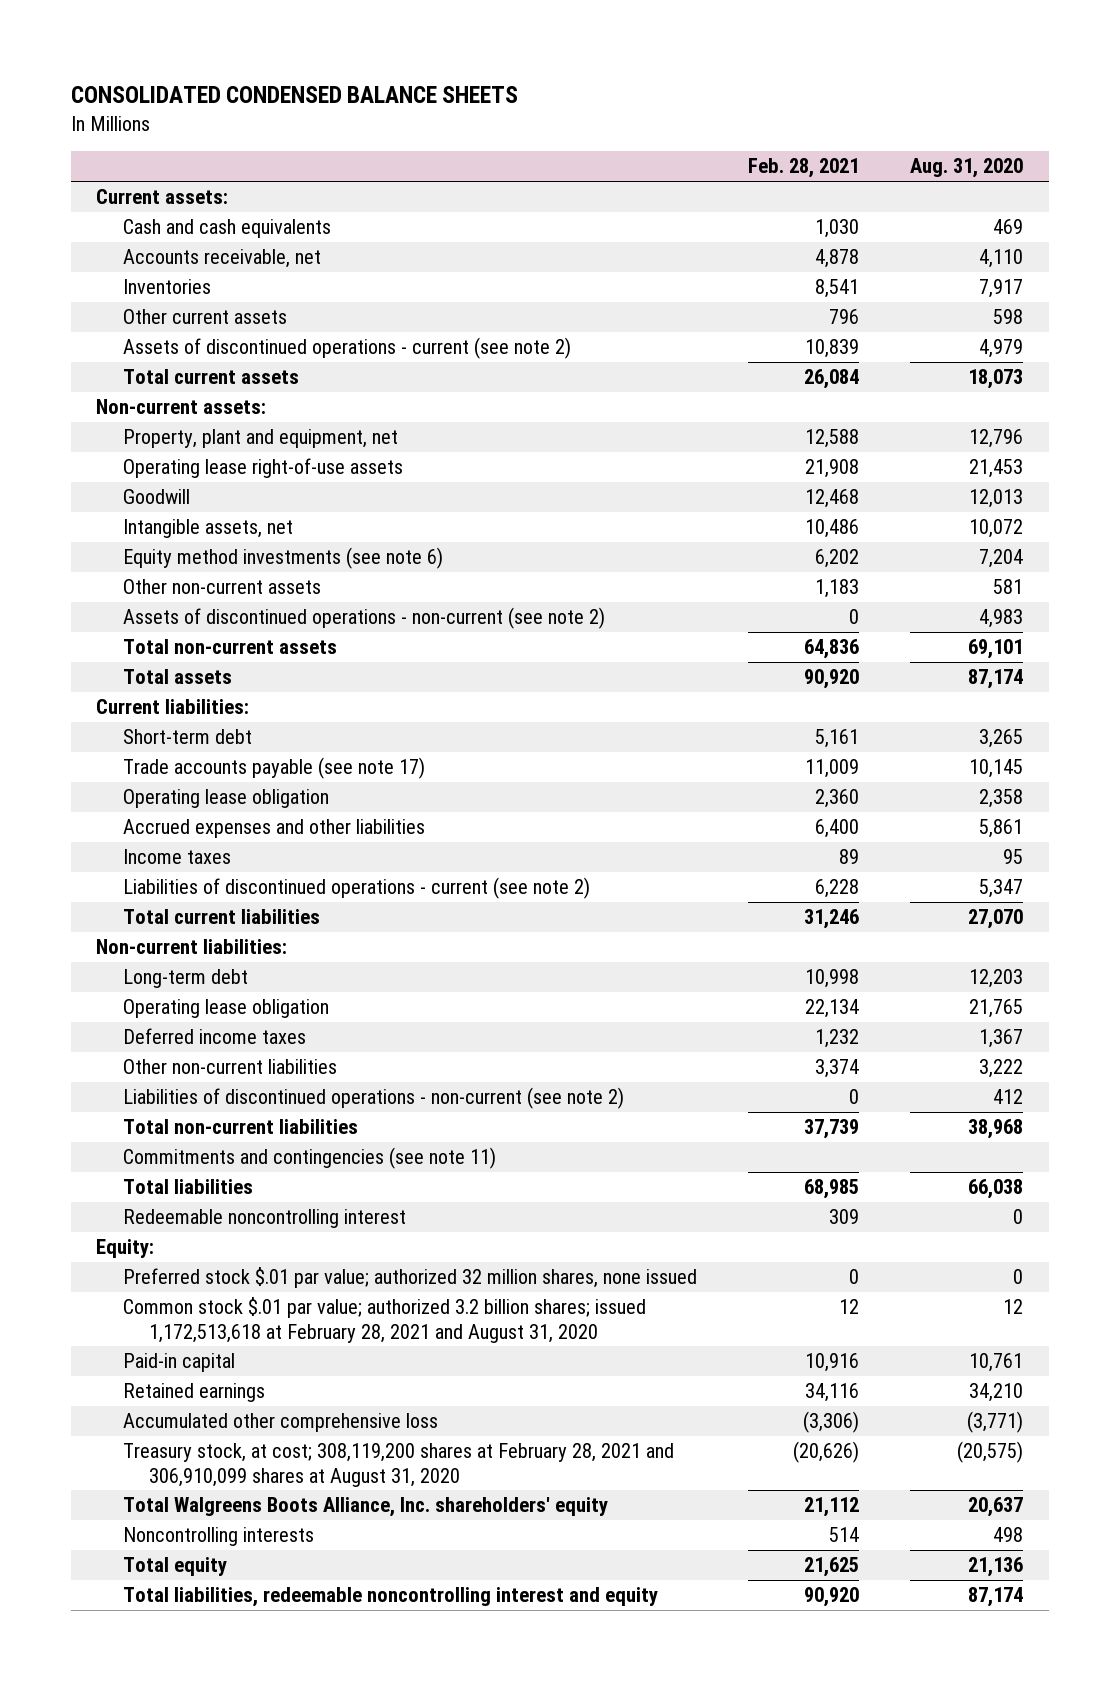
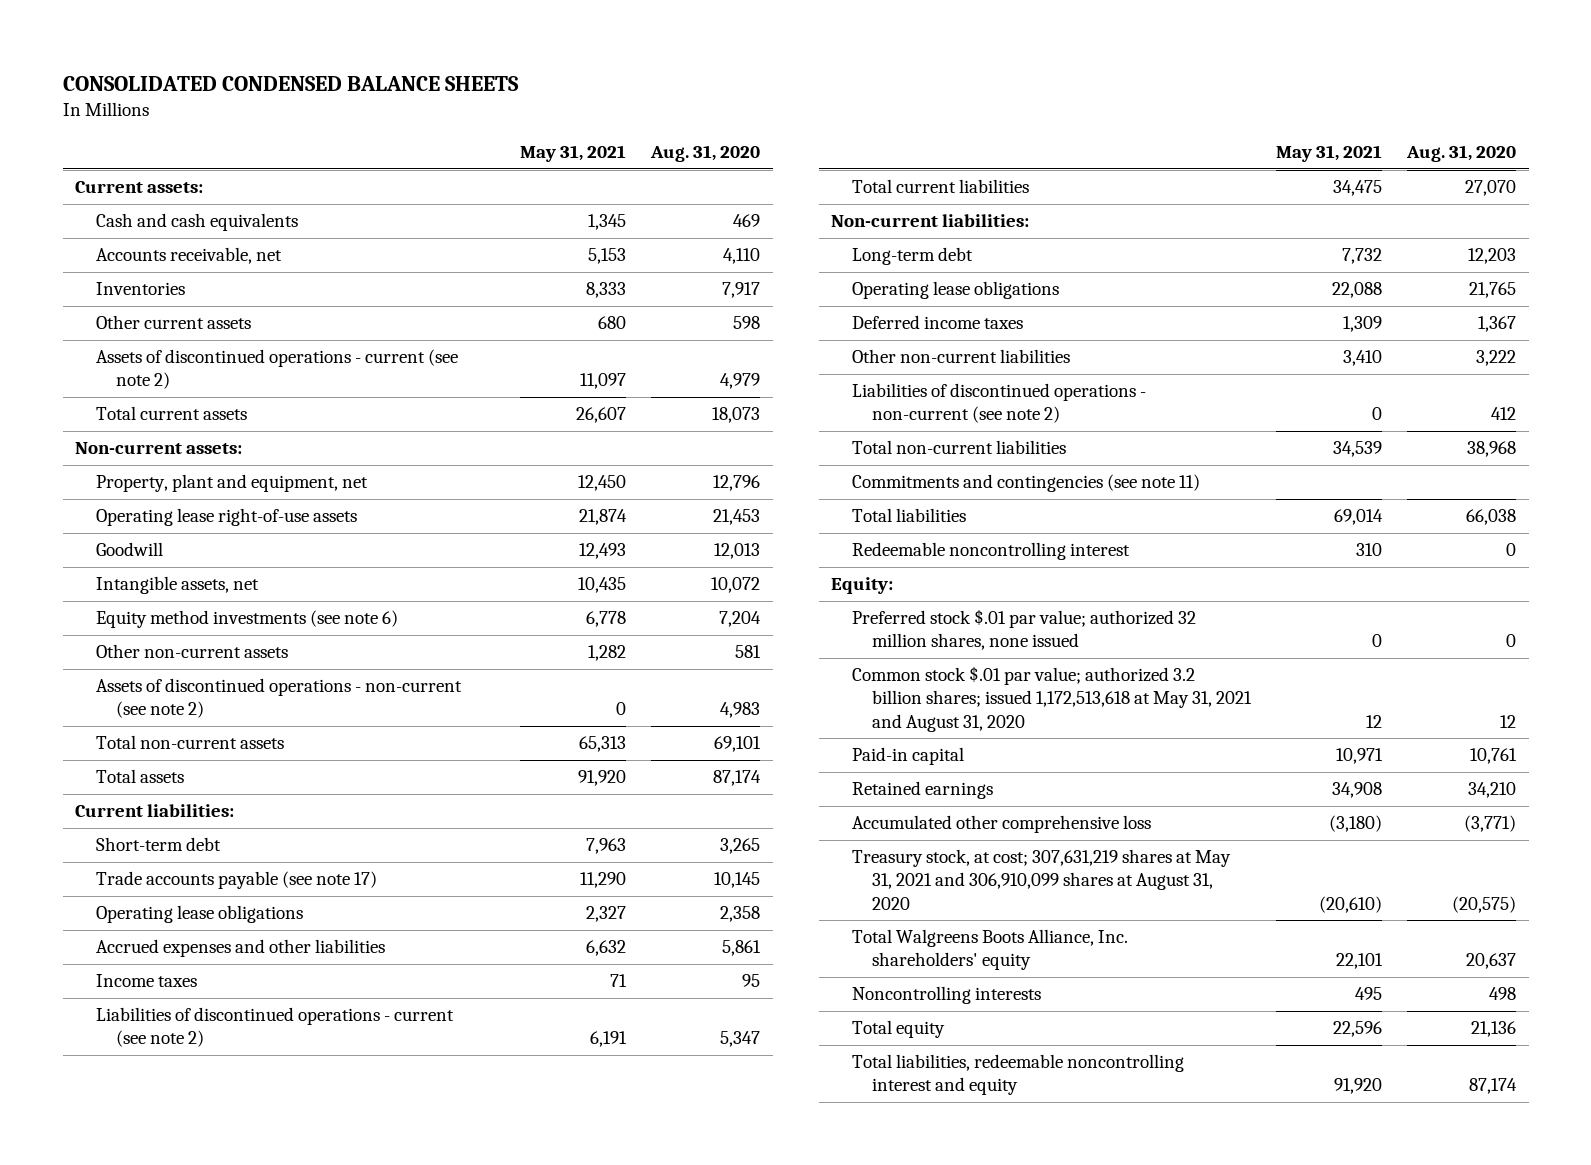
[748,158,860,179] Feb. 28, 2021 -> none
none -> [520,145,627,163] May 31, 2021
[122,789,329,809] Operating lease obligation -> [95,905,303,924] Operating lease obligations
[122,999,329,1019] Operating lease obligation -> [851,281,1059,300] Operating lease obligations
[122,1297,646,1343] Common stock $.01 par value; authorized 3.2 billion shares; issued 1,172,513,618 at February 28, 2021 and August 31, 2020 -> [851,666,1253,732] Common stock $.01 par value; authorized 3.2 billion shares; issued 1,172,513,618 at May 31, 2021 and August 31, 2020
[122,1443,674,1487] Treasury stock, at cost; 308,119,200 shares at February 28, 2021 and 306,910,099 shares at August 31, 2020 -> [851,849,1231,910] Treasury stock, at cost; 307,631,219 shares at May 31, 2021 and 306,910,099 shares at August 31, 2020

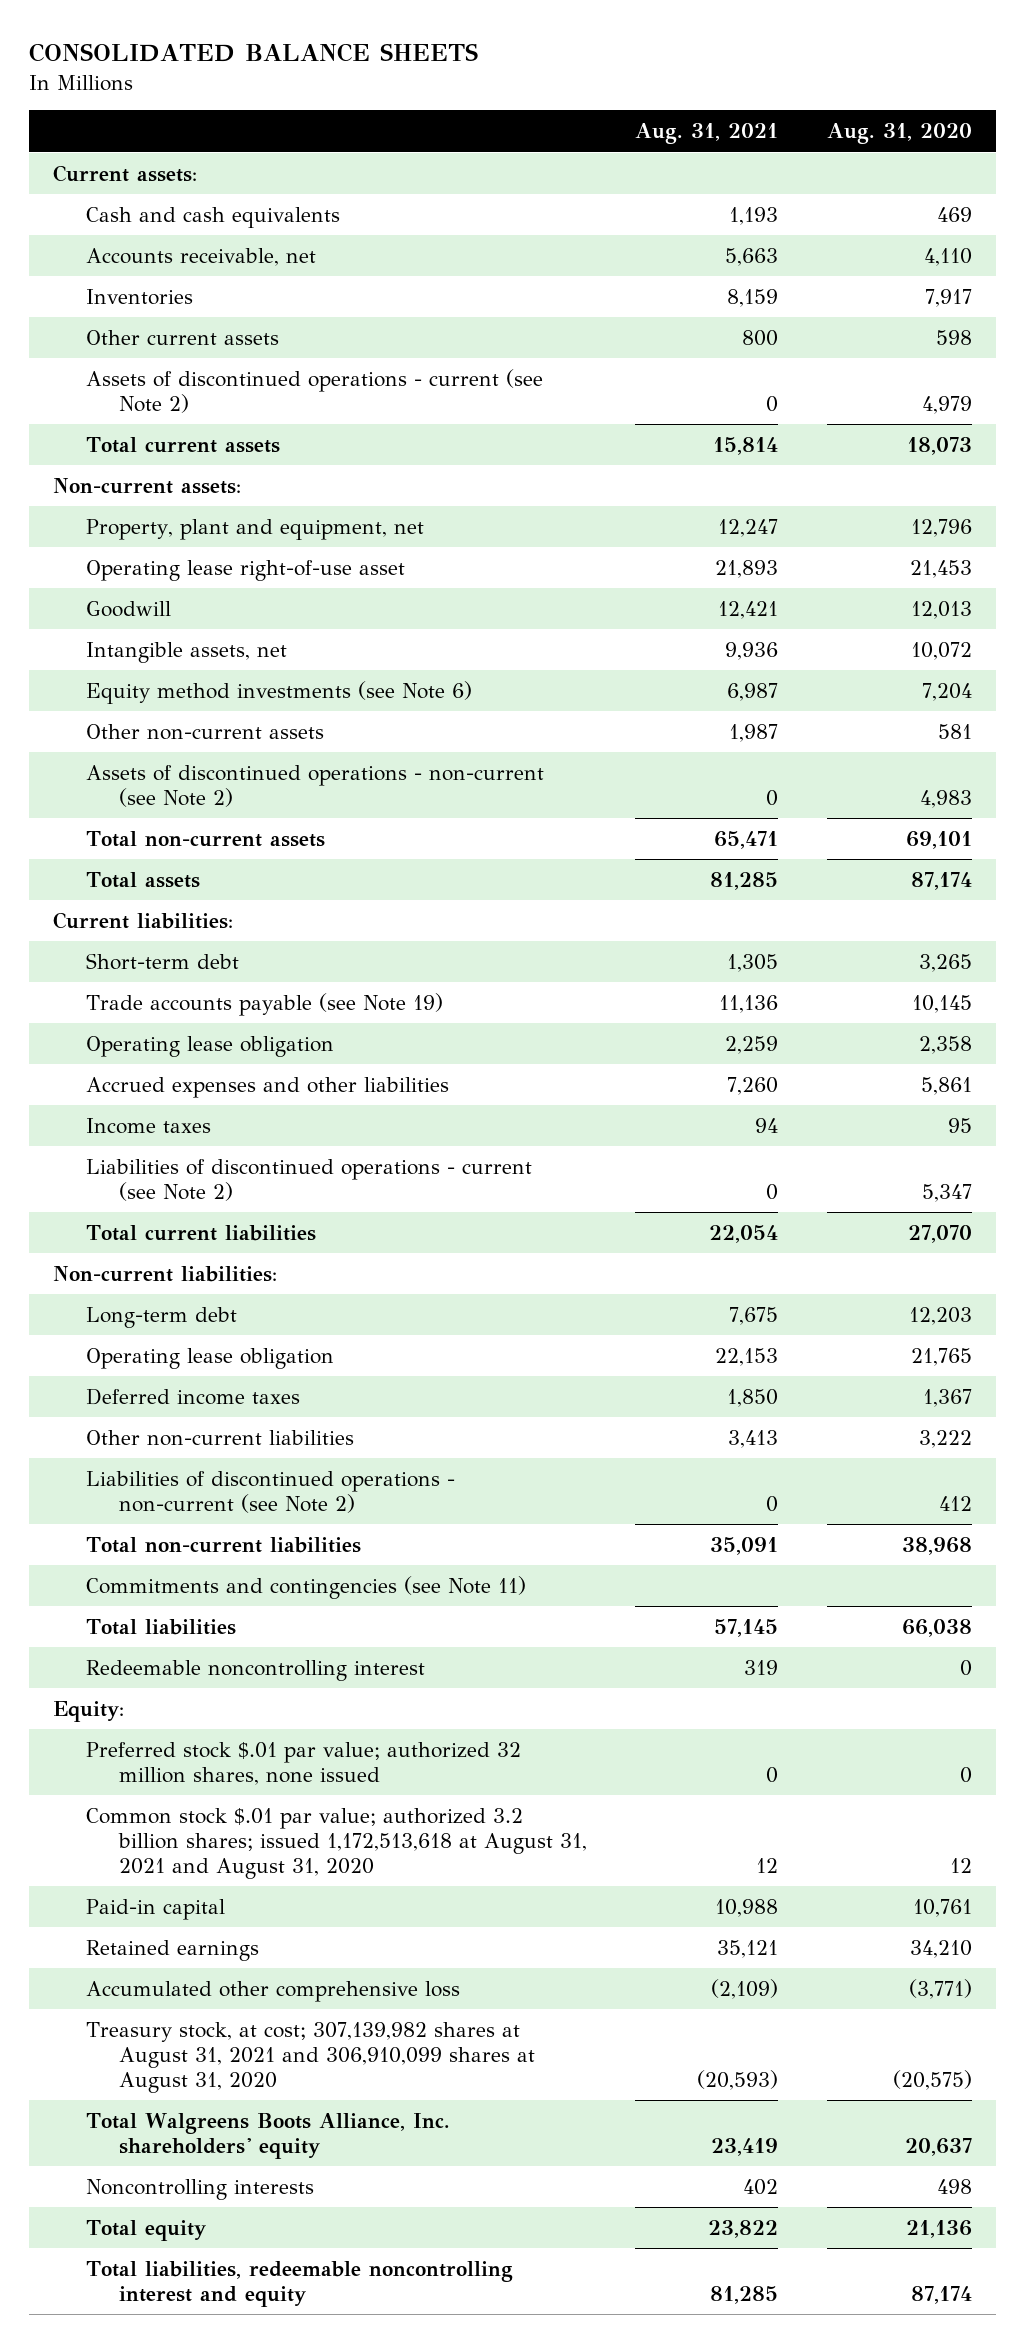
[62,76,519,92] CONSOLIDATED CONDENSED BALANCE SHEETS -> [28,43,478,63] CONSOLIDATED BALANCE SHEETS
[520,145,627,163] May 31, 2021 -> none
none -> [635,123,779,145] Aug. 31, 2021
[95,349,458,390] Assets of discontinued operations - current (see note 2) -> [85,368,543,413] Assets of discontinued operations - current (see Note 2)
[95,508,357,527] Operating lease right-of-use assets -> [85,559,405,581] Operating lease right-of-use asset
[95,610,398,629] Equity method investments (see note 6) -> [85,680,472,704] Equity method investments (see Note 6)
[95,678,462,719] Assets of discontinued operations - non-current (see note 2) -> [85,764,544,807] Assets of discontinued operations - non-current (see Note 2)
[95,871,377,890] Trade accounts payable (see note 17) -> [85,992,443,1016] Trade accounts payable (see Note 19)
[95,905,303,924] Operating lease obligations -> [85,1035,334,1057] Operating lease obligation
[95,1007,454,1048] Liabilities of discontinued operations - current (see note 2) -> [85,1158,532,1201] Liabilities of discontinued operations - current (see Note 2)
[851,281,1059,300] Operating lease obligations -> [85,1347,334,1369] Operating lease obligation
[851,383,1146,424] Liabilities of discontinued operations - non-current (see note 2) -> [85,1470,455,1513] Liabilities of discontinued operations - non-current (see Note 2)
[851,474,1200,493] Commitments and contingencies (see note 11) -> [85,1575,526,1599] Commitments and contingencies (see Note 11)
[851,666,1253,732] Common stock $.01 par value; authorized 3.2 billion shares; issued 1,172,513,618 at May 31, 2021 and August 31, 2020 -> [85,1807,587,1879] Common stock $.01 par value; authorized 3.2 billion shares; issued 1,172,513,618 at August 31, 2021 and August 31, 2020
[851,849,1231,910] Treasury stock, at cost; 307,631,219 shares at May 31, 2021 and 306,910,099 shares at August 31, 2020 -> [85,2021,535,2093] Treasury stock, at cost; 307,139,982 shares at August 31, 2021 and 306,910,099 shares at August 31, 2020

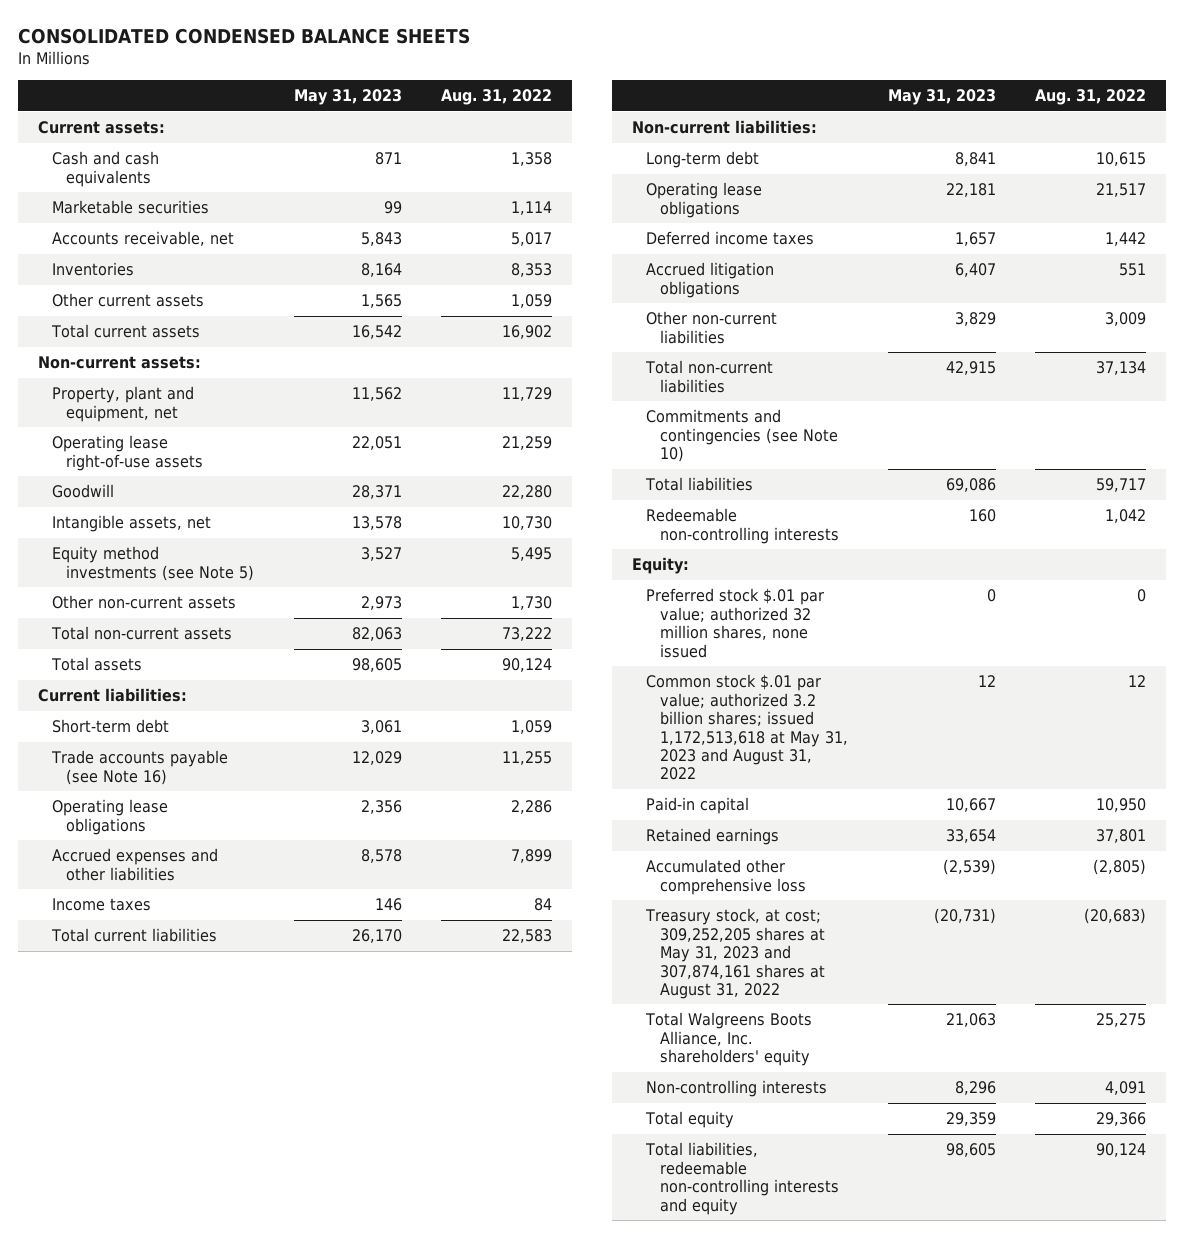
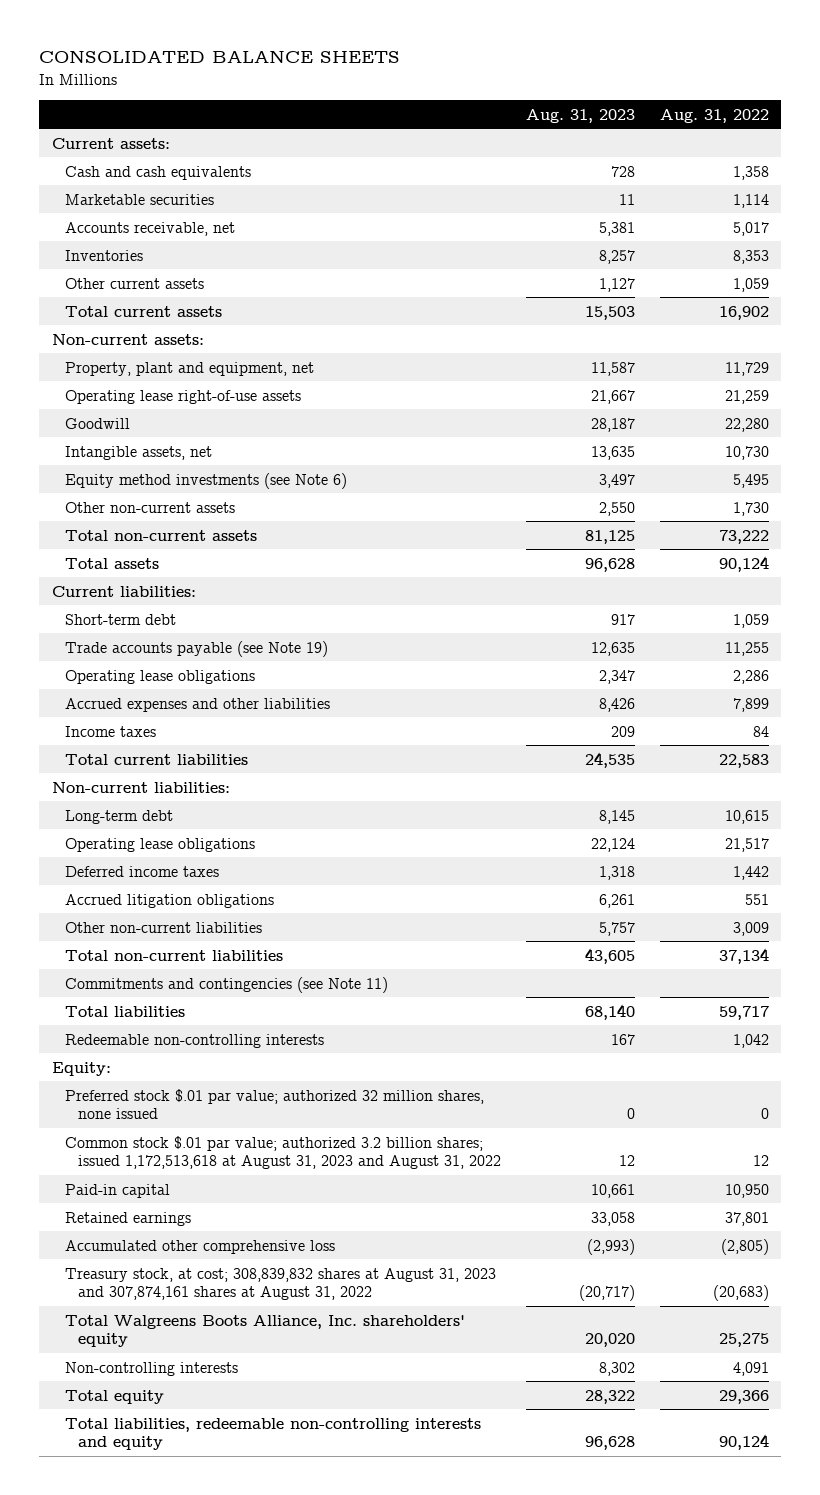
[17,27,470,44] CONSOLIDATED CONDENSED BALANCE SHEETS -> [39,50,401,64] CONSOLIDATED BALANCE SHEETS
[293,89,402,106] May 31, 2023 -> none
none -> [526,108,636,123] Aug. 31, 2023
[51,546,255,581] Equity method investments (see Note 5) -> [64,472,347,489] Equity method investments (see Note 6)
[50,750,228,785] Trade accounts payable (see Note 16) -> [64,640,328,657] Trade accounts payable (see Note 19)
[645,409,839,463] Commitments and contingencies (see Note 10) -> [64,976,388,993] Commitments and contingencies (see Note 11)
[645,674,849,781] Common stock $.01 par value; authorized 3.2 billion shares; issued 1,172,513,618 at May 31, 2023 and August 31, 2022 -> [64,1135,502,1170] Common stock $.01 par value; authorized 3.2 billion shares; issued 1,172,513,618 at August 31, 2023 and August 31, 2022
[644,908,826,999] Treasury stock, at cost; 309,252,205 shares at May 31, 2023 and 307,874,161 shares at August 31, 2022 -> [64,1267,496,1301] Treasury stock, at cost; 308,839,832 shares at August 31, 2023 and 307,874,161 shares at August 31, 2022

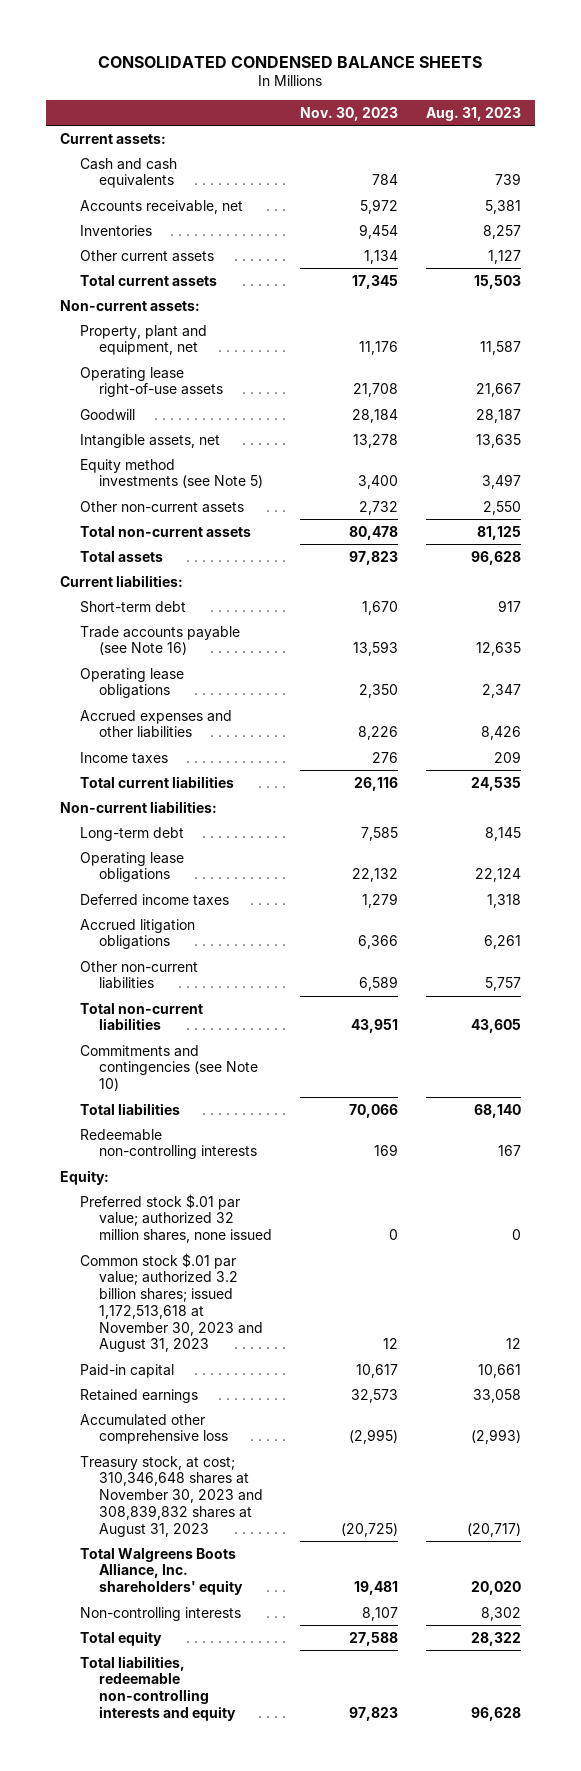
[39,50,401,64] CONSOLIDATED BALANCE SHEETS -> [98,55,483,68] CONSOLIDATED CONDENSED BALANCE SHEETS
[659,108,769,123] Aug. 31, 2022 -> none
none -> [299,106,398,121] Nov. 30, 2023
[64,193,214,205] Marketable securities -> none
[611,165,636,177] 728 -> [494,173,521,186] 739
[64,472,347,489] Equity method investments (see Note 6) -> [79,458,264,489] Equity method investments (see Note 5)
[64,640,328,657] Trade accounts payable (see Note 19) -> [79,625,240,656] Trade accounts payable (see Note 16)
[64,976,388,993] Commitments and contingencies (see Note 11) -> [79,1044,259,1092] Commitments and contingencies (see Note 10)
[64,1135,502,1170] Common stock $.01 par value; authorized 3.2 billion shares; issued 1,172,513,618 at August 31, 2023 and August 31, 2022 -> [79,1252,264,1353] Common stock $.01 par value; authorized 3.2 billion shares; issued 1,172,513,618 at November 30, 2023 and August 31, 2023
[64,1267,496,1301] Treasury stock, at cost; 308,839,832 shares at August 31, 2023 and 307,874,161 shares at August 31, 2022 -> [79,1455,264,1537] Treasury stock, at cost; 310,346,648 shares at November 30, 2023 and 308,839,832 shares at August 31, 2023

